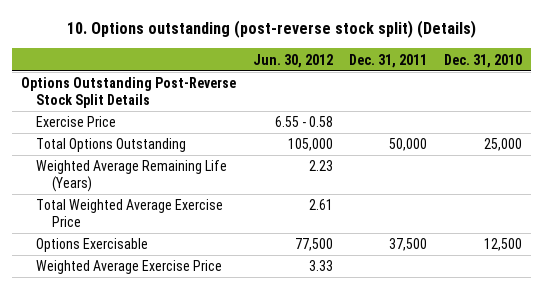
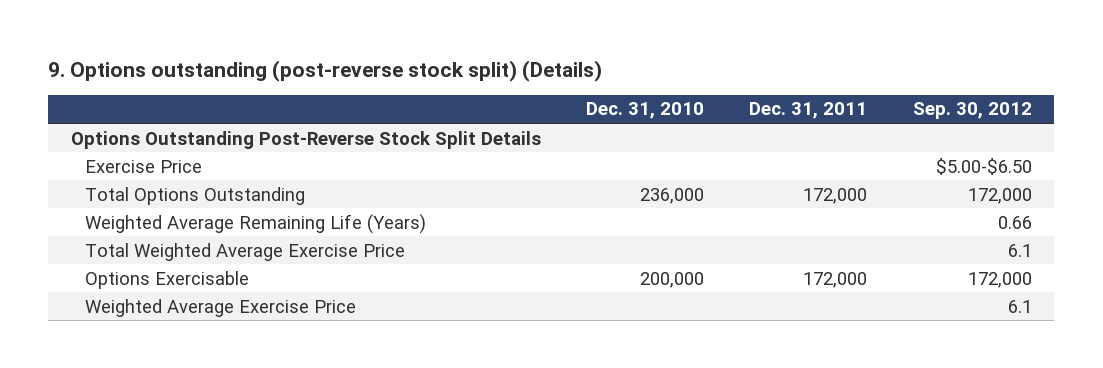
[66,20,476,39] 10. Options outstanding (post-reverse stock split) (Details) -> [48,59,603,82] 9. Options outstanding (post-reverse stock split) (Details)
[252,53,333,68] Jun. 30, 2012 -> none
none -> [912,102,1032,120] Sep. 30, 2012
[389,138,428,152] 50,000 -> [803,187,868,204] 172,000
[484,138,523,152] 25,000 -> [640,187,705,204] 236,000
[389,238,428,252] 37,500 -> [803,271,868,288] 172,000
[484,238,523,252] 12,500 -> [640,271,705,288] 200,000

